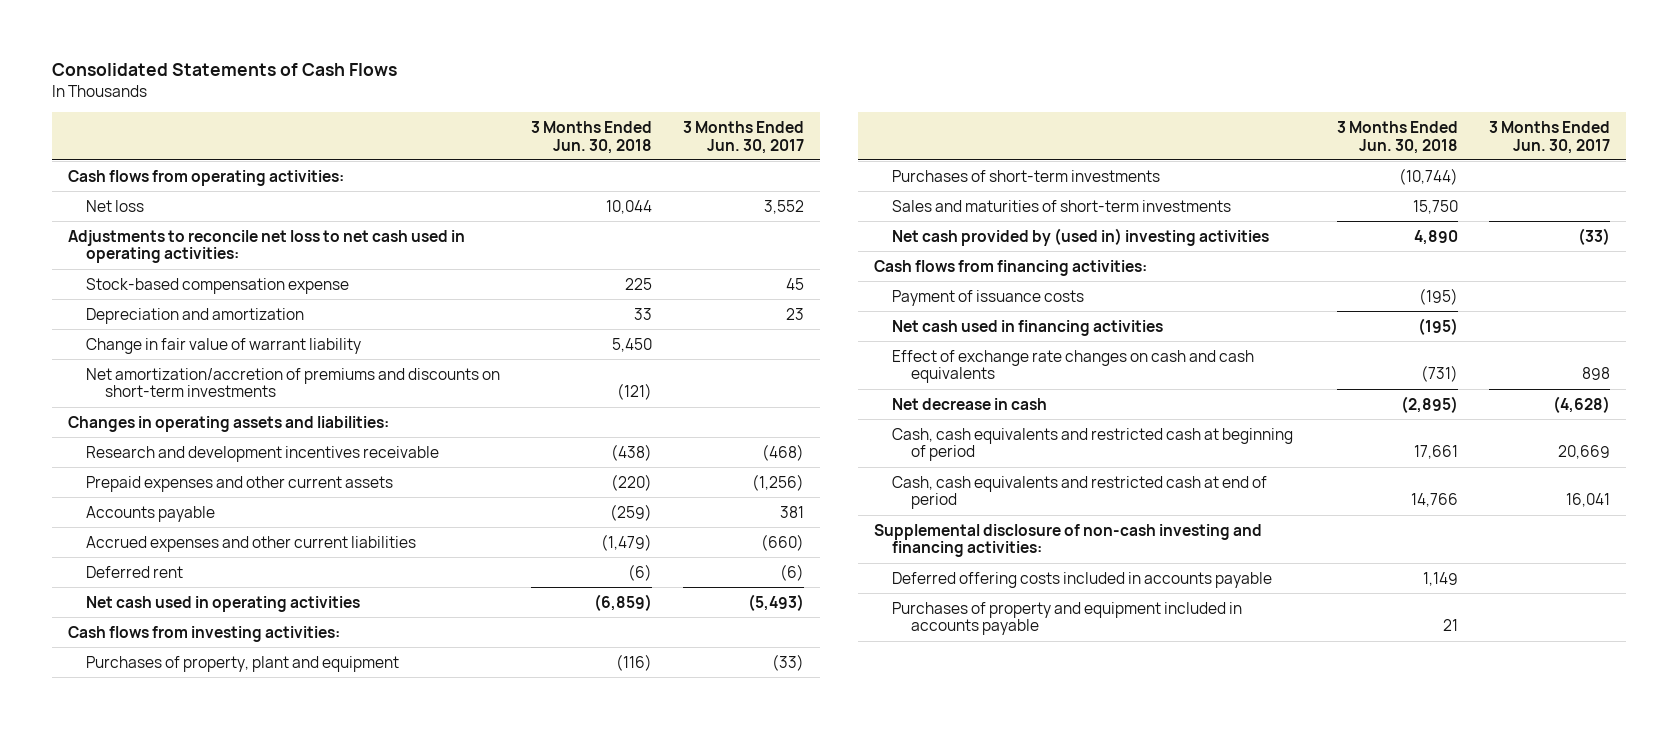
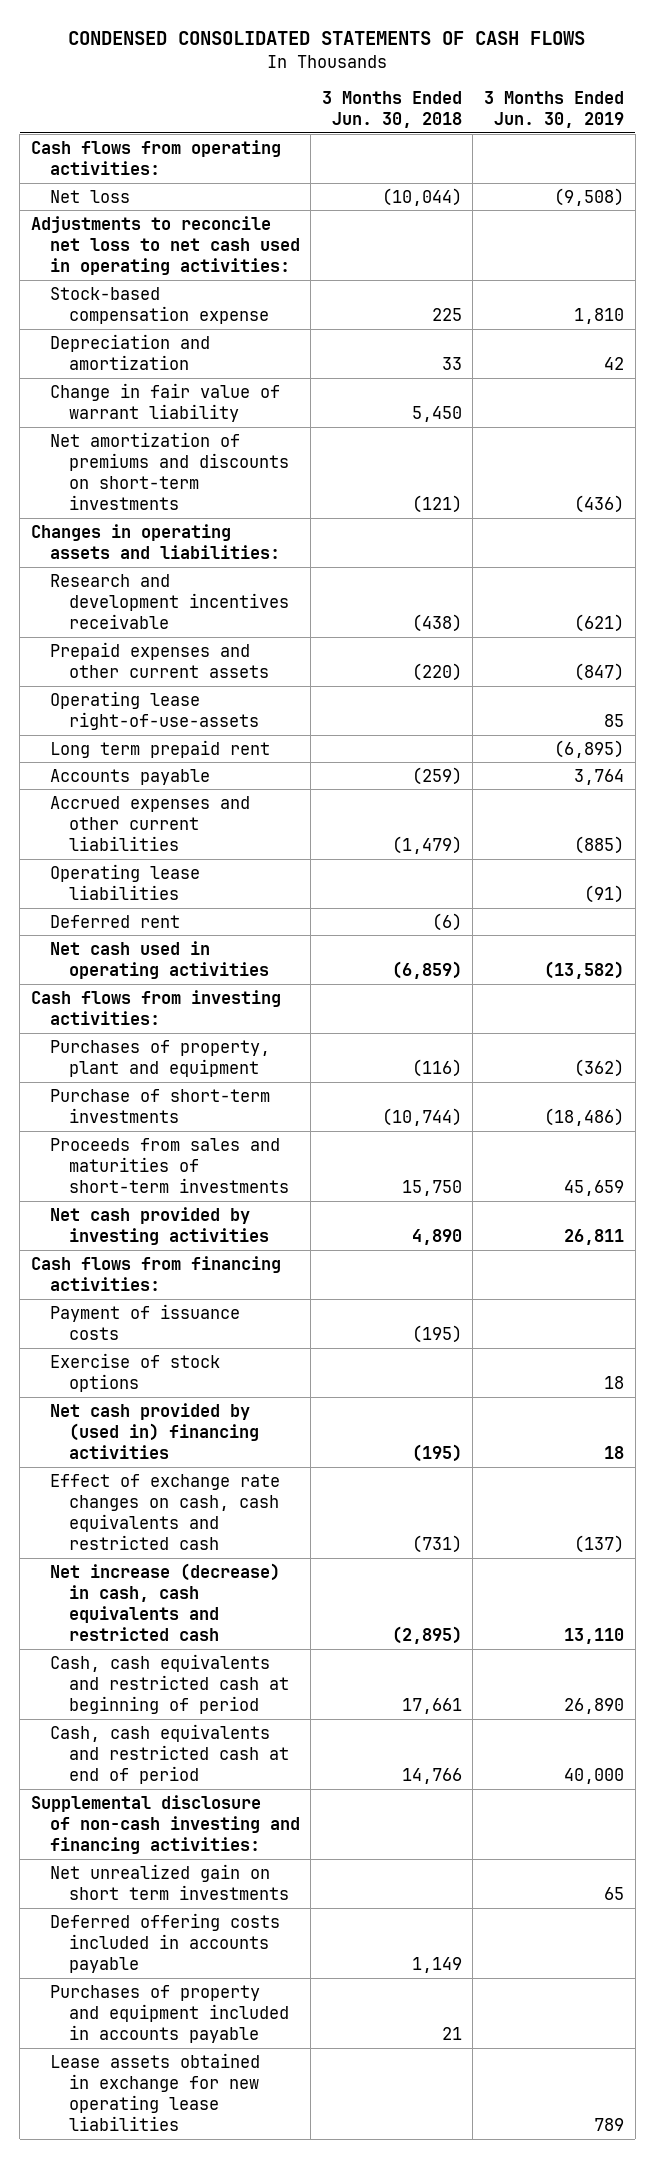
[52,63,398,77] Consolidated Statements of Cash Flows -> [68,31,586,46] CONDENSED CONSOLIDATED STATEMENTS OF CASH FLOWS
[683,120,805,154] 3 Months Ended Jun. 30, 2017 -> none
none -> [483,90,624,128] 3 Months Ended Jun. 30, 2019
[606,199,653,214] 10,044 -> [381,187,462,206] (10,044)
[86,367,501,398] Net amortization/accretion of premiums and discounts on short-term investments -> [49,431,290,511] Net amortization of premiums and discounts on short-term investments
none -> [49,690,260,730] Operating lease right-of-use-assets
none -> [49,739,270,758] Long term prepaid rent
none -> [49,863,200,900] Operating lease liabilities
[892,169,1161,182] Purchases of short-term investments -> [49,1088,270,1123] Purchase of short-term investments
[892,199,1232,212] Sales and maturities of short-term investments -> [49,1137,290,1193] Proceeds from sales and maturities of short-term investments
[892,227,1270,246] Net cash provided by (used in) investing activities -> [49,1206,270,1245] Net cash provided by investing activities
none -> [49,1352,220,1392] Exercise of stock options
[892,319,1164,336] Net cash used in financing activities -> [49,1402,260,1459] Net cash provided by (used in) financing activities
[892,349,1255,384] Effect of exchange rate changes on cash and cash equivalents -> [49,1473,280,1551] Effect of exchange rate changes on cash, cash equivalents and restricted cash
[892,397,1048,410] Net decrease in cash -> [49,1562,280,1642] Net increase (decrease) in cash, cash equivalents and restricted cash
none -> [49,1863,290,1900] Net unrealized gain on short term investments
none -> [49,2052,260,2132] Lease assets obtained in exchange for new operating lease liabilities

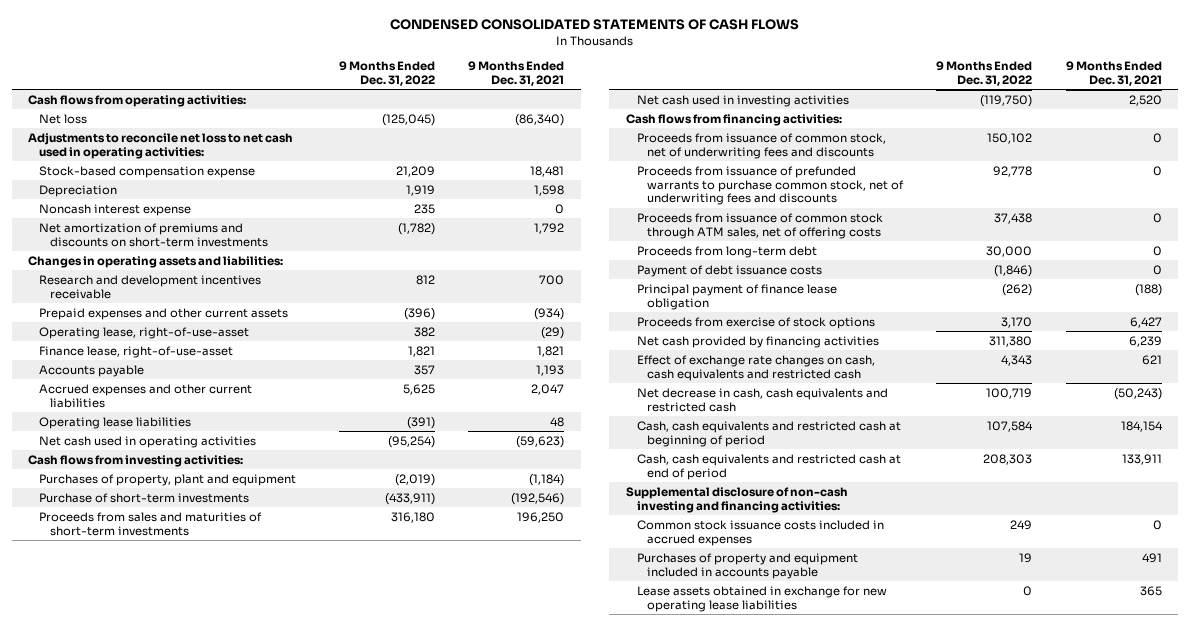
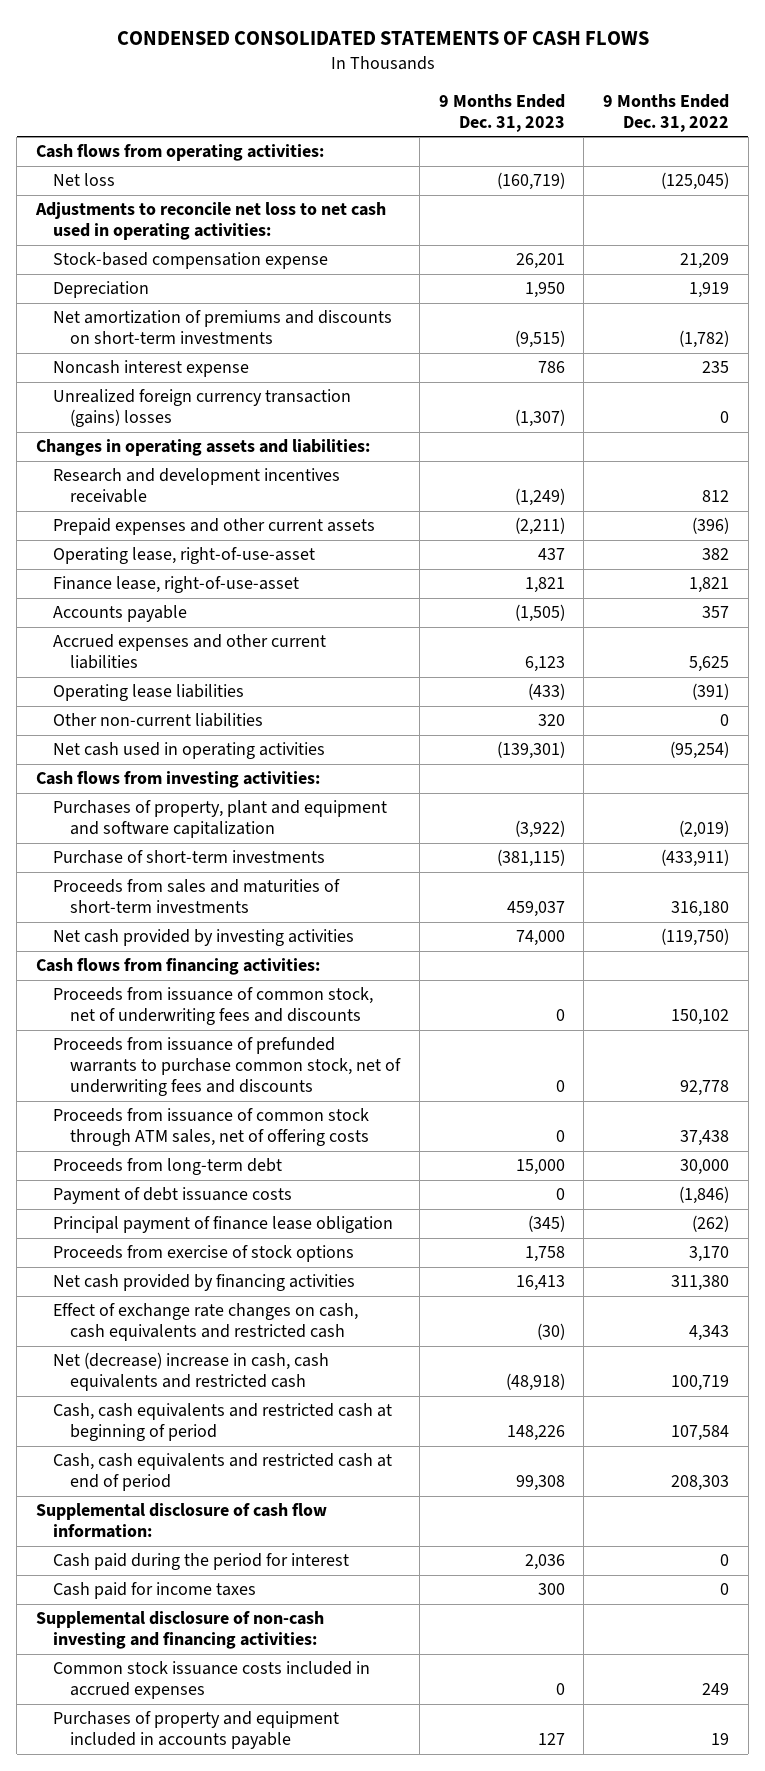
[468,60,565,86] 9 Months Ended Dec. 31, 2021 -> none
none -> [438,93,565,132] 9 Months Ended Dec. 31, 2023
[38,203,191,216] Noncash interest expense -> [53,360,250,378] Noncash interest expense
none -> [53,389,352,428] Unrealized foreign currency transaction (gains) losses
none -> [53,713,264,728] Other non-current liabilities
[38,473,296,486] Purchases of property, plant and equipment -> [53,800,388,839] Purchases of property, plant and equipment and software capitalization
[636,94,849,107] Net cash used in investing activities -> [53,929,355,947] Net cash provided by investing activities
[636,387,888,412] Net decrease in cash, cash equivalents and restricted cash -> [53,1352,330,1392] Net (decrease) increase in cash, cash equivalents and restricted cash
none -> [36,1503,328,1539] Supplemental disclosure of cash flow information:
none -> [53,1553,350,1571] Cash paid during the period for interest
none -> [53,1582,257,1600] Cash paid for income taxes
[636,585,887,612] Lease assets obtained in exchange for new operating lease liabilities -> none

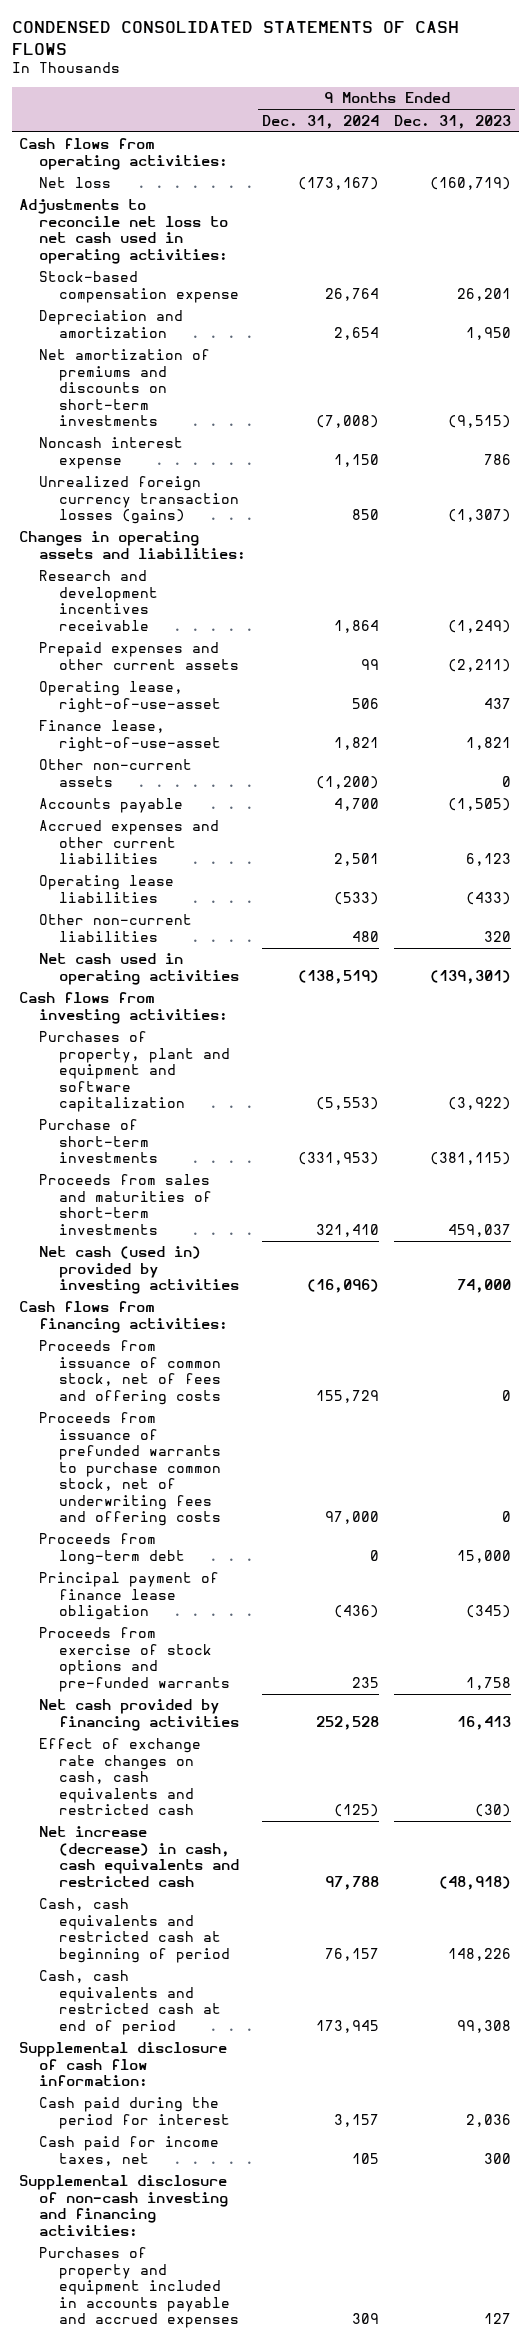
[603,93,730,132] 9 Months Ended Dec. 31, 2022 -> none
none -> [261,114,379,129] Dec. 31, 2024
[53,281,150,299] Depreciation -> [39,310,184,338] Depreciation and amortization
[53,389,352,428] Unrealized foreign currency transaction (gains) losses -> [39,476,239,525] Unrealized foreign currency transaction losses (gains)
none -> [39,759,193,787] Other non-current assets
[53,929,355,947] Net cash provided by investing activities -> [39,1246,239,1295] Net cash (used in) provided by investing activities
[53,1108,370,1147] Proceeds from issuance of common stock through ATM sales, net of offering costs -> none
[53,987,374,1026] Proceeds from issuance of common stock, net of underwriting fees and discounts -> [39,1340,221,1405] Proceeds from issuance of common stock, net of fees and offering costs
[53,1037,402,1097] Proceeds from issuance of prefunded warrants to purchase common stock, net of underwriting fees and discounts -> [39,1412,221,1527] Proceeds from issuance of prefunded warrants to purchase common stock, net of underwriting fees and offering costs
[53,1187,293,1205] Payment of debt issuance costs -> none
[53,1245,355,1263] Proceeds from exercise of stock options -> [39,1627,230,1692] Proceeds from exercise of stock options and pre-funded warrants
[53,1352,330,1392] Net (decrease) increase in cash, cash equivalents and restricted cash -> [39,1826,239,1887] Net increase (decrease) in cash, cash equivalents and restricted cash
[53,1582,257,1600] Cash paid for income taxes -> [39,2136,220,2166] Cash paid for income taxes, net
[53,1661,371,1700] Common stock issuance costs included in accrued expenses -> none
[53,1711,340,1750] Purchases of property and equipment included in accounts payable -> [39,2247,239,2329] Purchases of property and equipment included in accounts payable and accrued expenses

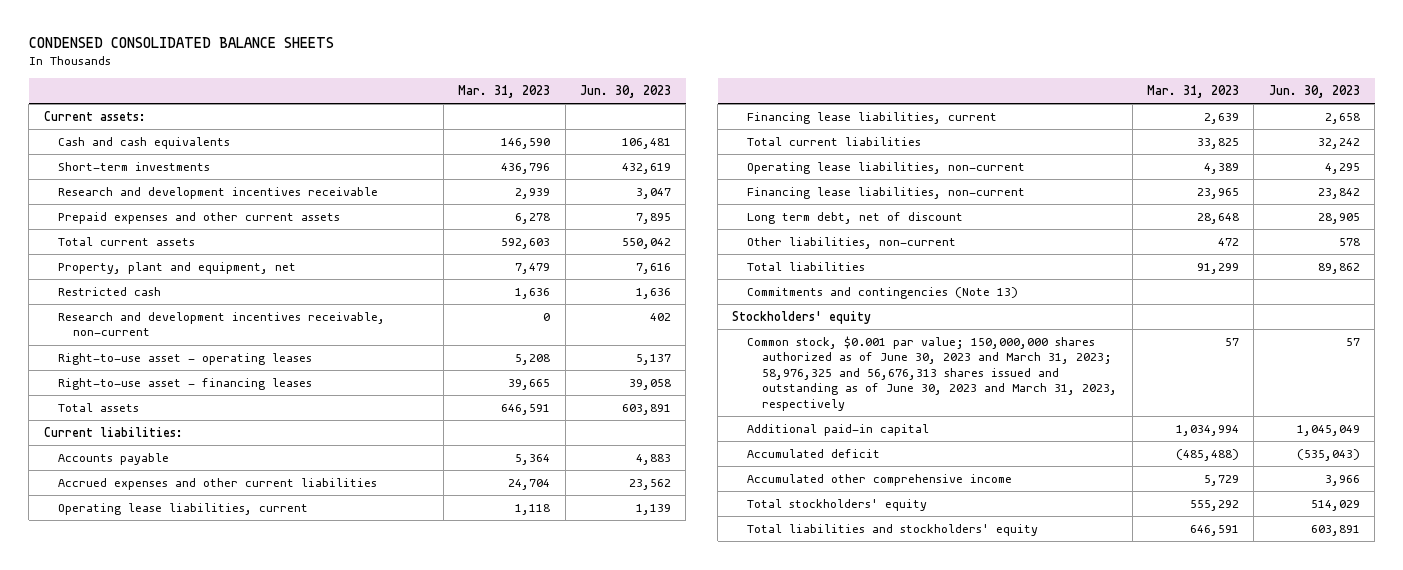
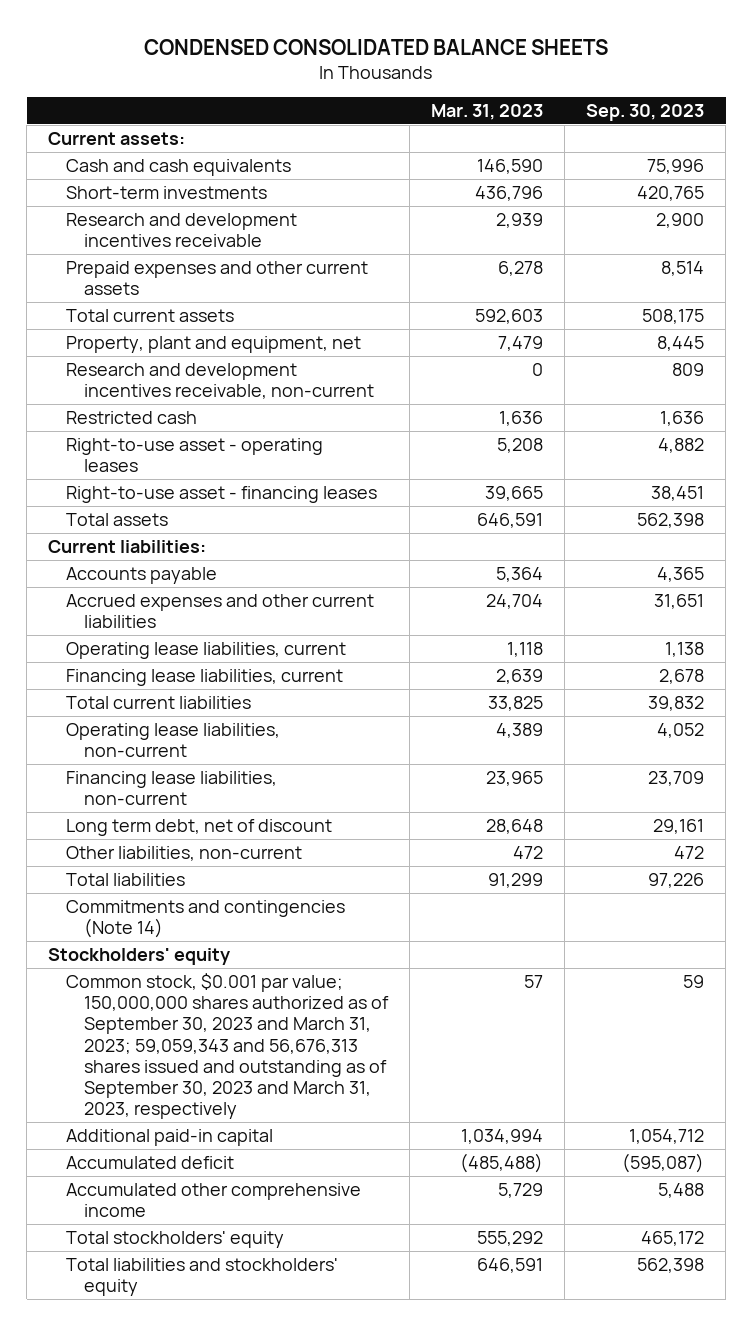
[579,85,671,99] Jun. 30, 2023 -> none
none -> [586,103,705,121] Sep. 30, 2023
[58,287,162,297] Restricted cash -> [66,411,198,425] Restricted cash
[747,287,1019,300] Commitments and contingencies (Note 13) -> [66,900,346,939] Commitments and contingencies (Note 14)
[747,336,1118,411] Common stock, $0.001 par value; 150,000,000 shares authorized as of June 30, 2023 and March 31, 2023; 58,976,325 and 56,676,313 shares issued and outstanding as of June 30, 2023 and March 31, 2023, respectively -> [66,973,390,1120] Common stock, $0.001 par value; 150,000,000 shares authorized as of September 30, 2023 and March 31, 2023; 59,059,343 and 56,676,313 shares issued and outstanding as of September 30, 2023 and March 31, 2023, respectively

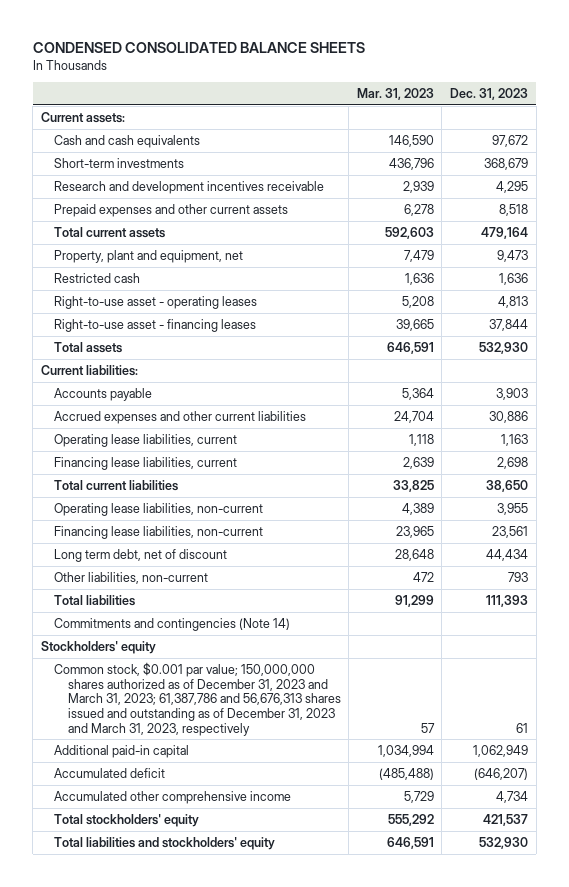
[586,103,705,121] Sep. 30, 2023 -> none
none -> [450,88,529,101] Dec. 31, 2023
[66,363,375,400] Research and development incentives receivable, non-current -> none
[66,973,390,1120] Common stock, $0.001 par value; 150,000,000 shares authorized as of September 30, 2023 and March 31, 2023; 59,059,343 and 56,676,313 shares issued and outstanding as of September 30, 2023 and March 31, 2023, respectively -> [54,661,341,736] Common stock, $0.001 par value; 150,000,000 shares authorized as of December 31, 2023 and March 31, 2023; 61,387,786 and 56,676,313 shares issued and outstanding as of December 31, 2023 and March 31, 2023, respectively

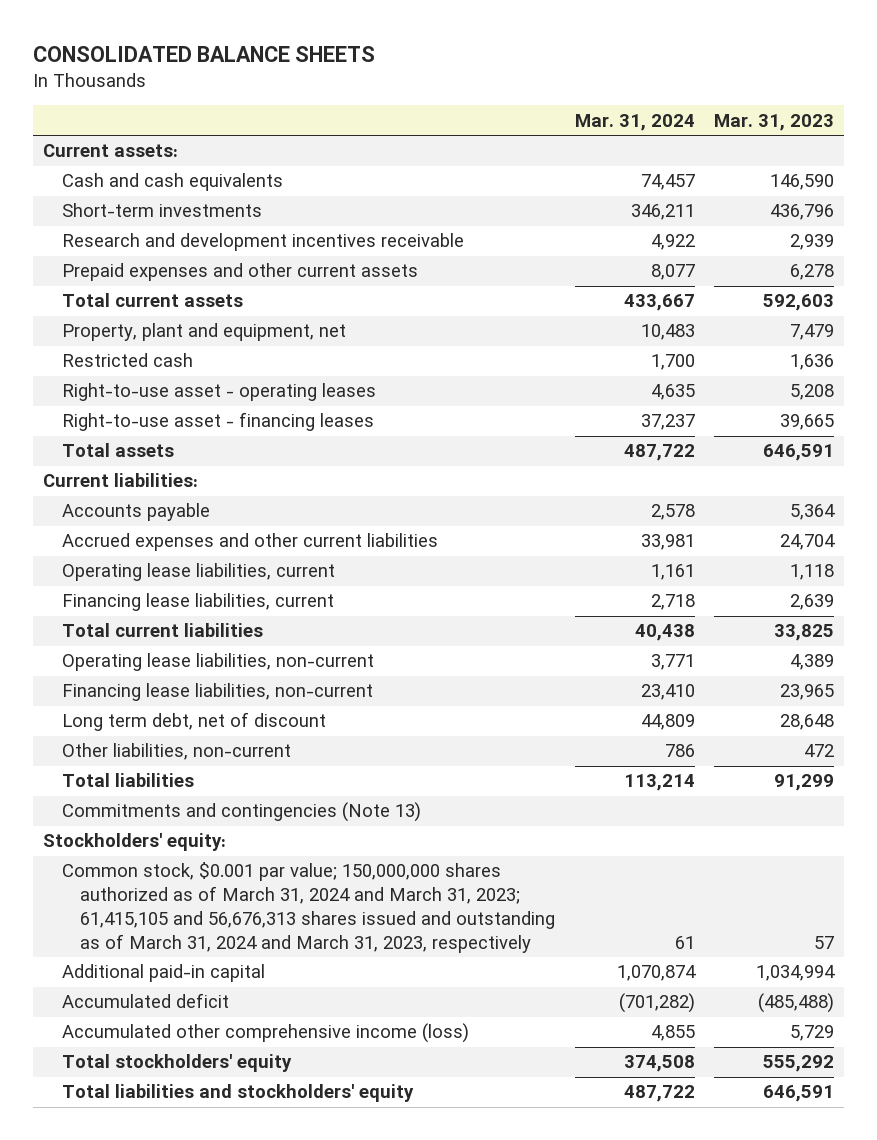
[32,41,365,53] CONDENSED CONSOLIDATED BALANCE SHEETS -> [33,45,376,62] CONSOLIDATED BALANCE SHEETS
[450,88,529,101] Dec. 31, 2023 -> none
none -> [574,113,695,131] Mar. 31, 2024
[54,617,291,631] Commitments and contingencies (Note 14) -> [61,802,421,823] Commitments and contingencies (Note 13)
[40,640,156,654] Stockholders' equity -> [42,833,226,852] Stockholders' equity:
[54,661,341,736] Common stock, $0.001 par value; 150,000,000 shares authorized as of December 31, 2023 and March 31, 2023; 61,387,786 and 56,676,313 shares issued and outstanding as of December 31, 2023 and March 31, 2023, respectively -> [61,862,556,954] Common stock, $0.001 par value; 150,000,000 shares authorized as of March 31, 2024 and March 31, 2023; 61,415,105 and 56,676,313 shares issued and outstanding as of March 31, 2024 and March 31, 2023, respectively
[54,790,292,804] Accumulated other comprehensive income -> [61,1023,469,1044] Accumulated other comprehensive income (loss)

